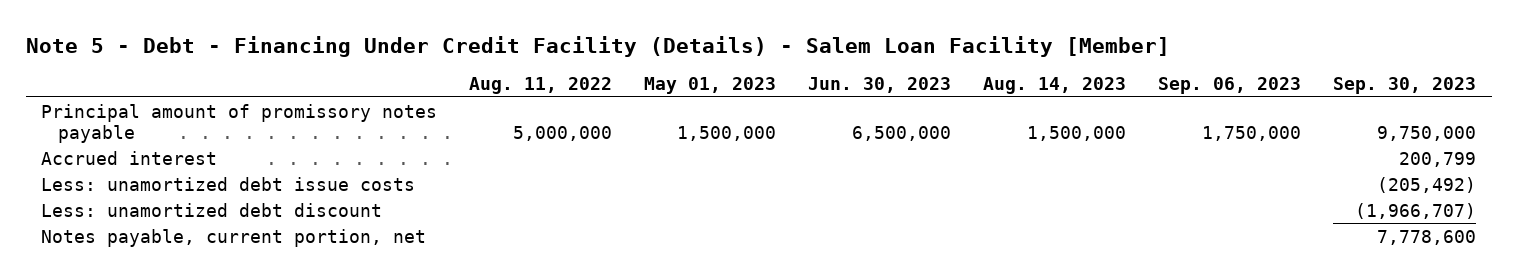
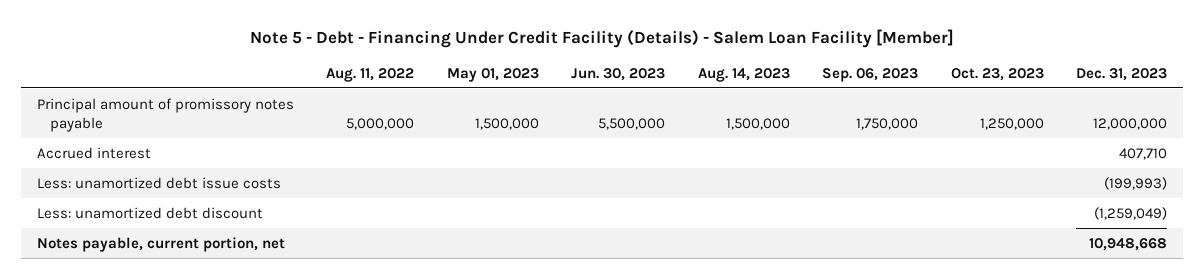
[1332,77,1476,95] Sep. 30, 2023 -> none
none -> [950,67,1044,81] Oct. 23, 2023
none -> [1076,67,1168,81] Dec. 31, 2023
[852,125,952,141] 6,500,000 -> [598,117,666,130] 5,500,000

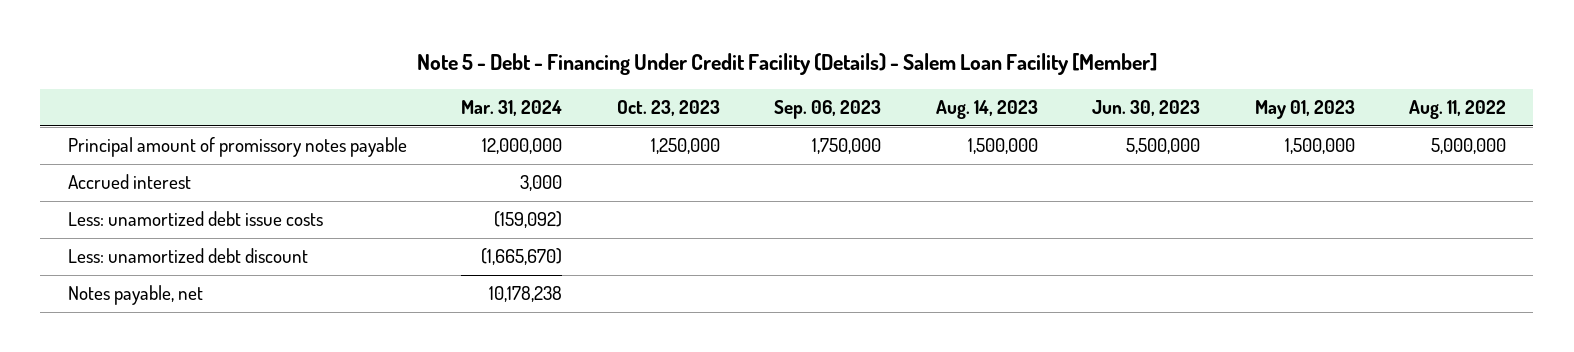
[1076,67,1168,81] Dec. 31, 2023 -> none
none -> [461,100,563,117] Mar. 31, 2024
[36,236,285,252] Notes payable, current portion, net -> [67,285,203,306] Notes payable, net

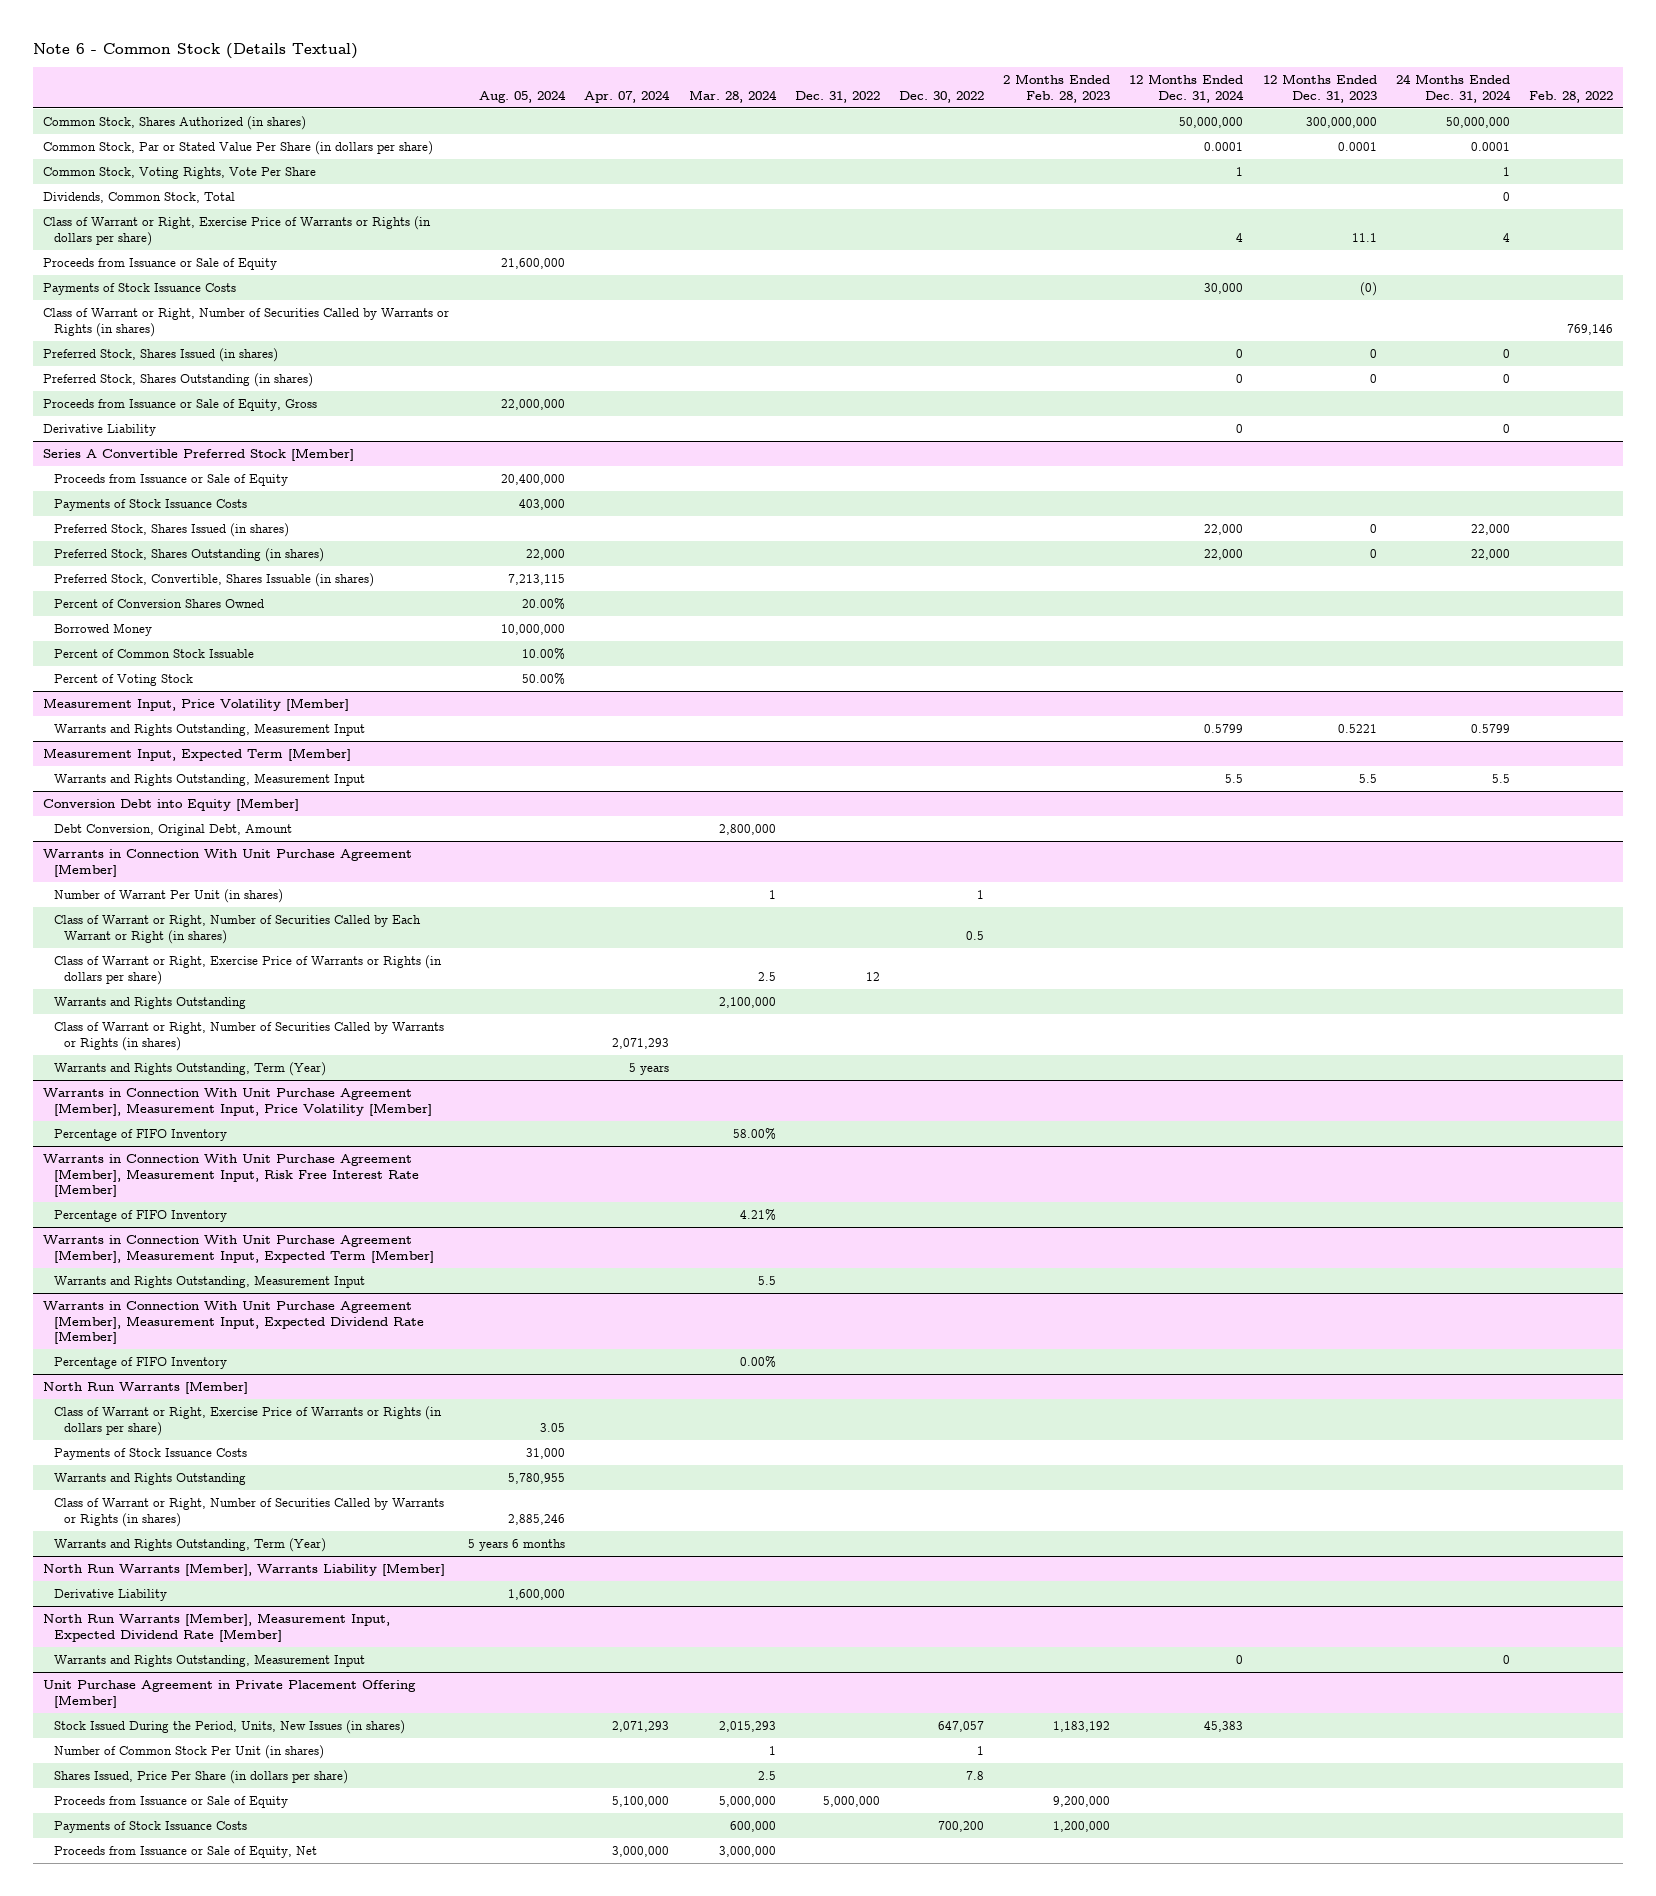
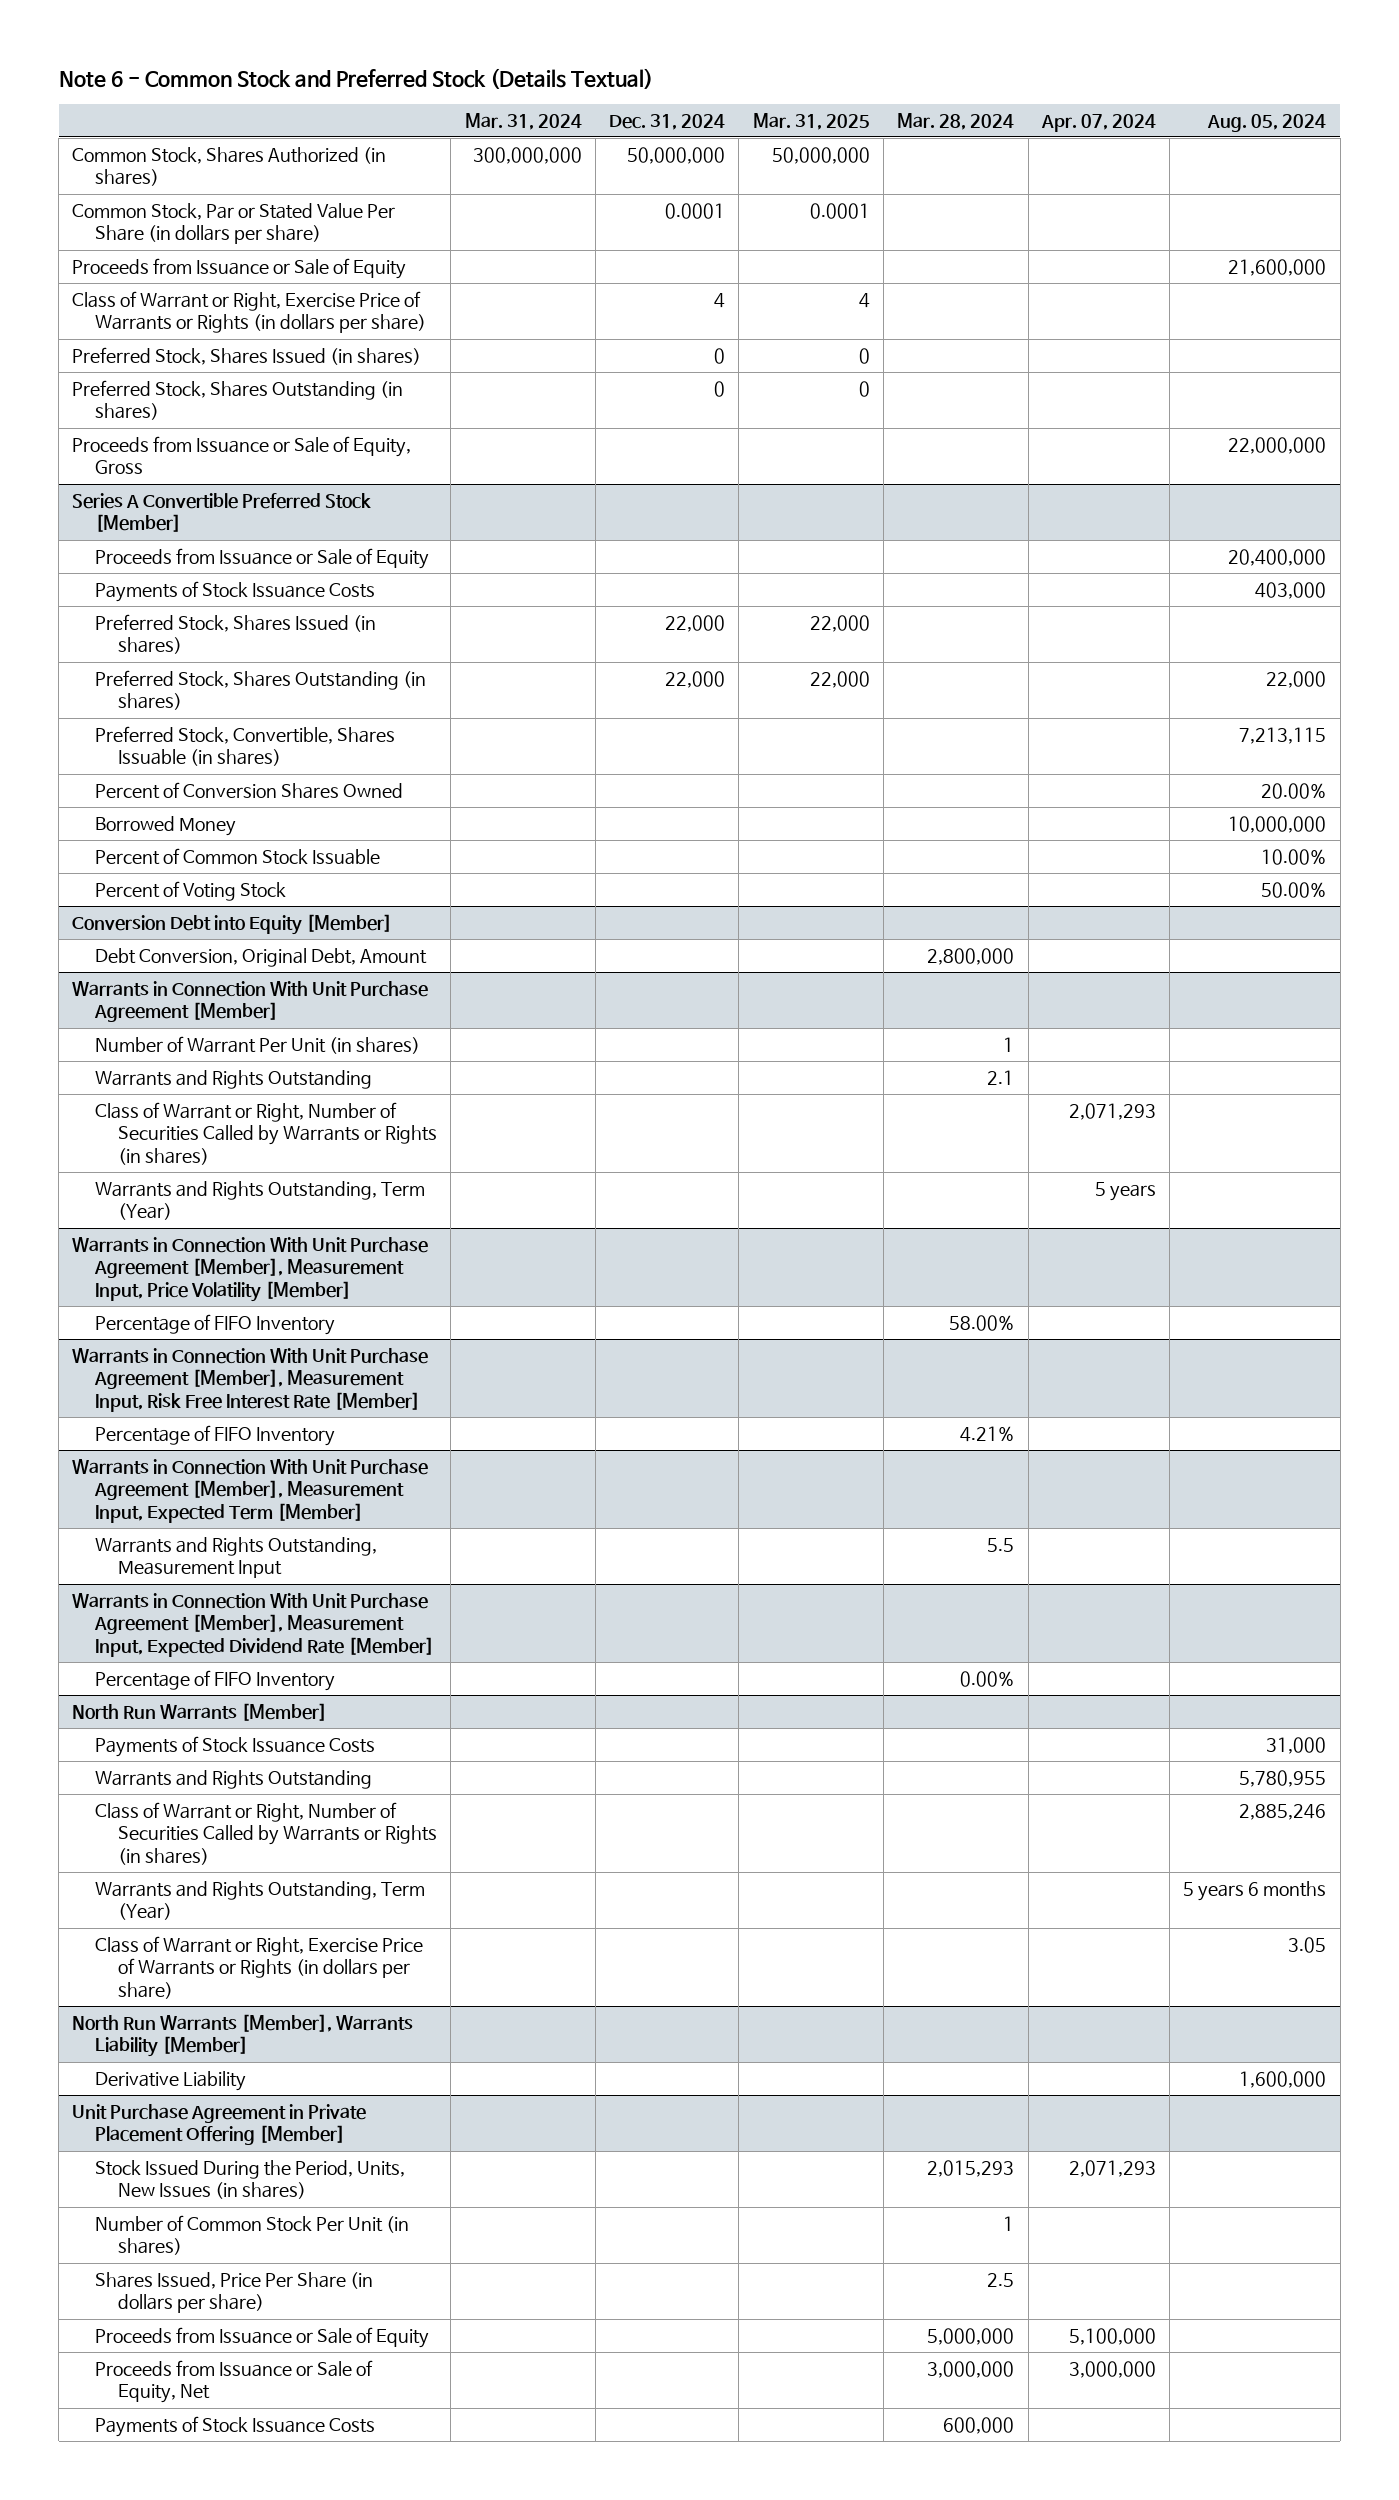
[33,42,359,59] Note 6 - Common Stock (Details Textual) -> [58,68,653,90] Note 6 - Common Stock and Preferred Stock (Details Textual)
[794,90,880,103] Dec. 31, 2022 -> none
[898,90,984,103] Dec. 30, 2022 -> none
[1003,74,1111,103] 2 Months Ended Feb. 28, 2023 -> none
[1129,74,1245,103] 12 Months Ended Dec. 31, 2024 -> none
[1262,74,1377,103] 12 Months Ended Dec. 31, 2023 -> none
[1395,74,1511,103] 24 Months Ended Dec. 31, 2024 -> none
[1528,90,1613,103] Feb. 28, 2022 -> none
none -> [464,112,582,130] Mar. 31, 2024
none -> [609,113,726,130] Dec. 31, 2024
none -> [752,112,870,130] Mar. 31, 2025
[43,167,317,180] Common Stock, Voting Rights, Vote Per Share -> none
[43,192,236,204] Dividends, Common Stock, Total -> none
[43,283,237,296] Payments of Stock Issuance Costs -> none
[43,308,450,337] Class of Warrant or Right, Number of Securities Called by Warrants or Rights (in shares) -> none
[43,216,432,246] Class of Warrant or Right, Exercise Price of Warrants or Rights (in dollars per share) -> [72,290,427,334] Class of Warrant or Right, Exercise Price of Warrants or Rights (in dollars per share)
[43,424,157,437] Derivative Liability -> none
[43,698,350,712] Measurement Input, Price Volatility [Member] -> none
[53,723,365,737] Warrants and Rights Outstanding, Measurement Input -> none
[43,748,352,762] Measurement Input, Expected Term [Member] -> none
[53,773,365,787] Warrants and Rights Outstanding, Measurement Input -> none
[53,915,421,944] Class of Warrant or Right, Number of Securities Called by Each Warrant or Right (in shares) -> none
[53,955,442,985] Class of Warrant or Right, Exercise Price of Warrants or Rights (in dollars per share) -> none
[718,997,776,1009] 2,100,000 -> [987,1069,1015,1085] 2.1
[53,1406,442,1436] Class of Warrant or Right, Exercise Price of Warrants or Rights (in dollars per share) -> [95,1935,424,1999] Class of Warrant or Right, Exercise Price of Warrants or Rights (in dollars per share)
[43,1613,391,1642] North Run Warrants [Member], Measurement Input, Expected Dividend Rate [Member] -> none
[53,1654,365,1668] Warrants and Rights Outstanding, Measurement Input -> none
[53,1821,247,1834] Payments of Stock Issuance Costs -> [95,2415,376,2437] Payments of Stock Issuance Costs

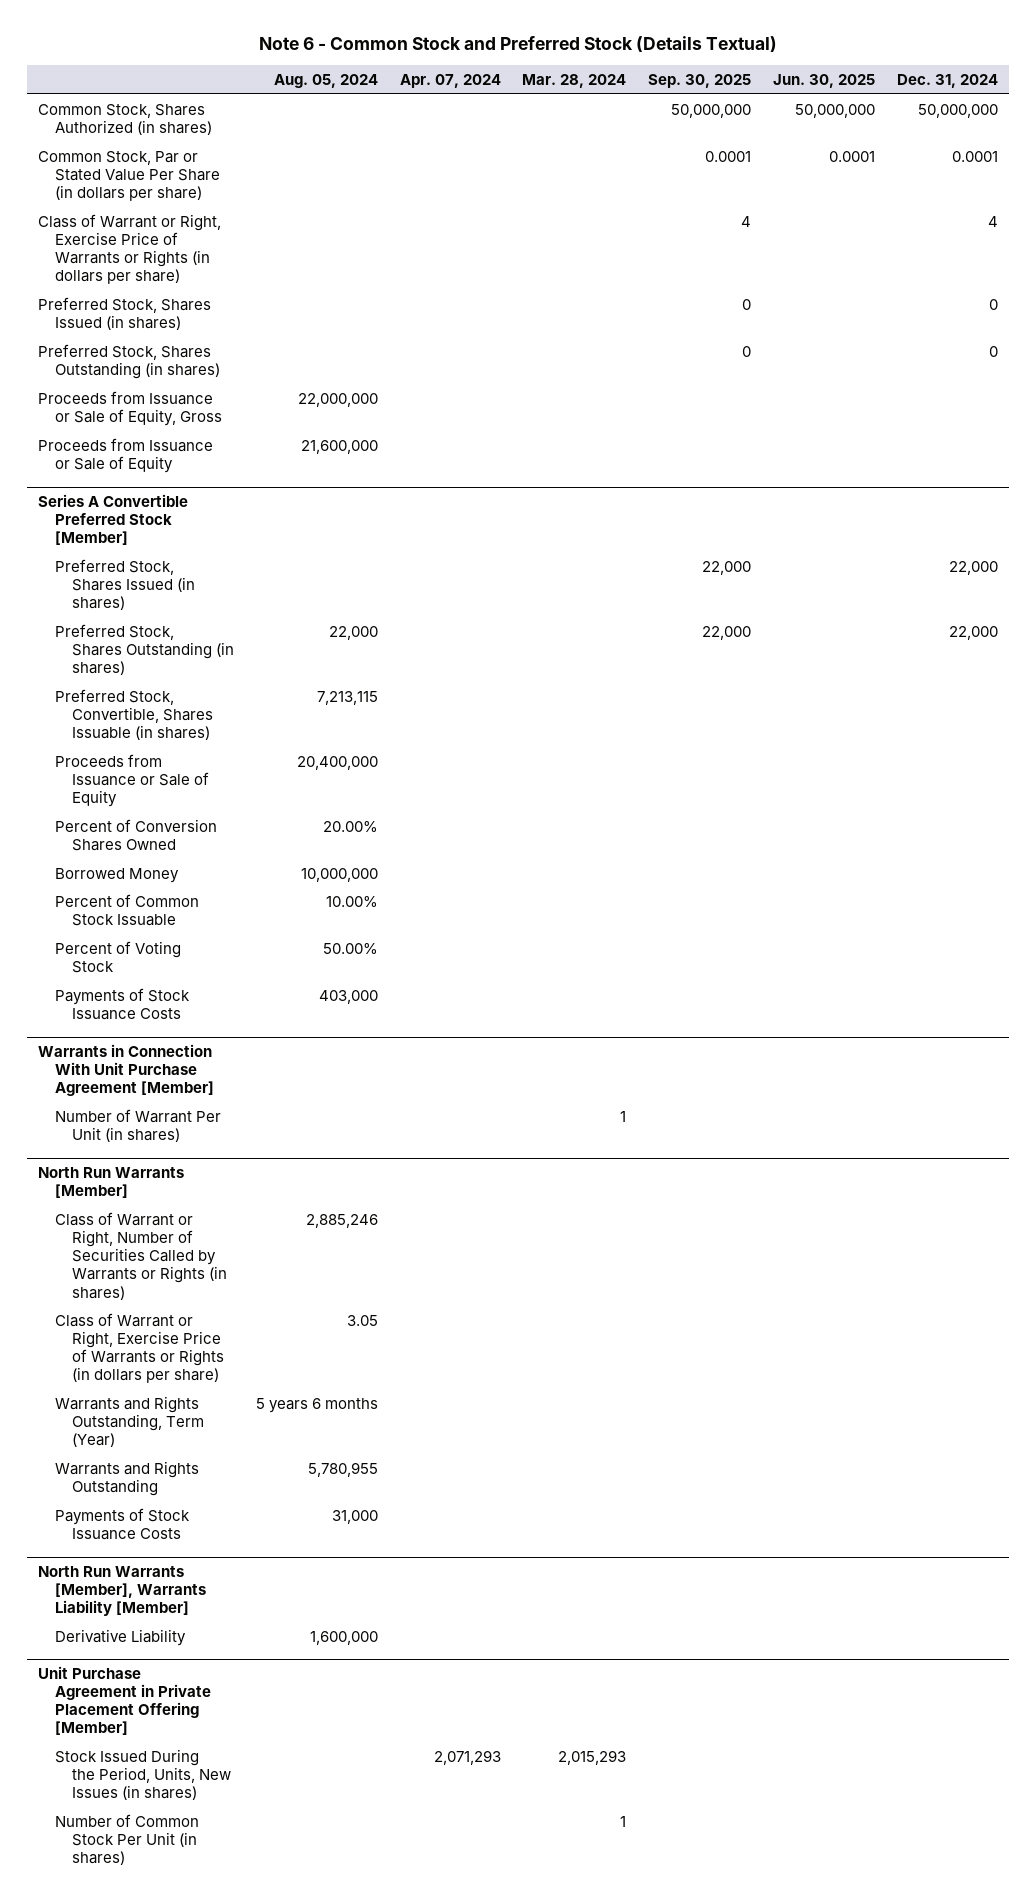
[464,112,582,130] Mar. 31, 2024 -> none
[752,112,870,130] Mar. 31, 2025 -> none
none -> [648,73,752,88] Sep. 30, 2025
none -> [772,73,875,88] Jun. 30, 2025
[72,257,407,279] Proceeds from Issuance or Sale of Equity -> [37,437,213,473] Proceeds from Issuance or Sale of Equity
[95,547,430,569] Proceeds from Issuance or Sale of Equity -> [54,753,210,808] Proceeds from Issuance or Sale of Equity
[72,913,393,935] Conversion Debt into Equity [Member] -> none
[95,947,428,967] Debt Conversion, Original Debt, Amount -> none
[95,580,376,602] Payments of Stock Issuance Costs -> [54,987,190,1020] Payments of Stock Issuance Costs
[95,1069,373,1089] Warrants and Rights Outstanding -> none
[95,1101,437,1165] Class of Warrant or Right, Number of Securities Called by Warrants or Rights (in shares) -> none
[95,1180,426,1221] Warrants and Rights Outstanding, Term (Year) -> none
[72,1236,429,1302] Warrants in Connection With Unit Purchase Agreement [Member], Measurement Input, Price Volatility [Member] -> none
[95,1313,336,1335] Percentage of FIFO Inventory -> none
[72,1347,429,1412] Warrants in Connection With Unit Purchase Agreement [Member], Measurement Input, Risk Free Interest Rate [Member] -> none
[95,1424,336,1446] Percentage of FIFO Inventory -> none
[72,1458,429,1523] Warrants in Connection With Unit Purchase Agreement [Member], Measurement Input, Expected Term [Member] -> none
[95,1536,378,1579] Warrants and Rights Outstanding, Measurement Input -> none
[72,1592,435,1657] Warrants in Connection With Unit Purchase Agreement [Member], Measurement Input, Expected Dividend Rate [Member] -> none
[95,1669,336,1691] Percentage of FIFO Inventory -> none
[95,1880,426,1921] Warrants and Rights Outstanding, Term (Year) -> [54,1395,205,1448] Warrants and Rights Outstanding, Term (Year)
[95,1769,373,1789] Warrants and Rights Outstanding -> [54,1460,199,1496] Warrants and Rights Outstanding
[95,1735,376,1757] Payments of Stock Issuance Costs -> [54,1507,190,1540] Payments of Stock Issuance Costs
[95,2271,374,2314] Shares Issued, Price Per Share (in dollars per share) -> none
[95,2326,430,2348] Proceeds from Issuance or Sale of Equity -> none
[95,2359,374,2404] Proceeds from Issuance or Sale of Equity, Net -> none
[95,2415,376,2437] Payments of Stock Issuance Costs -> none

